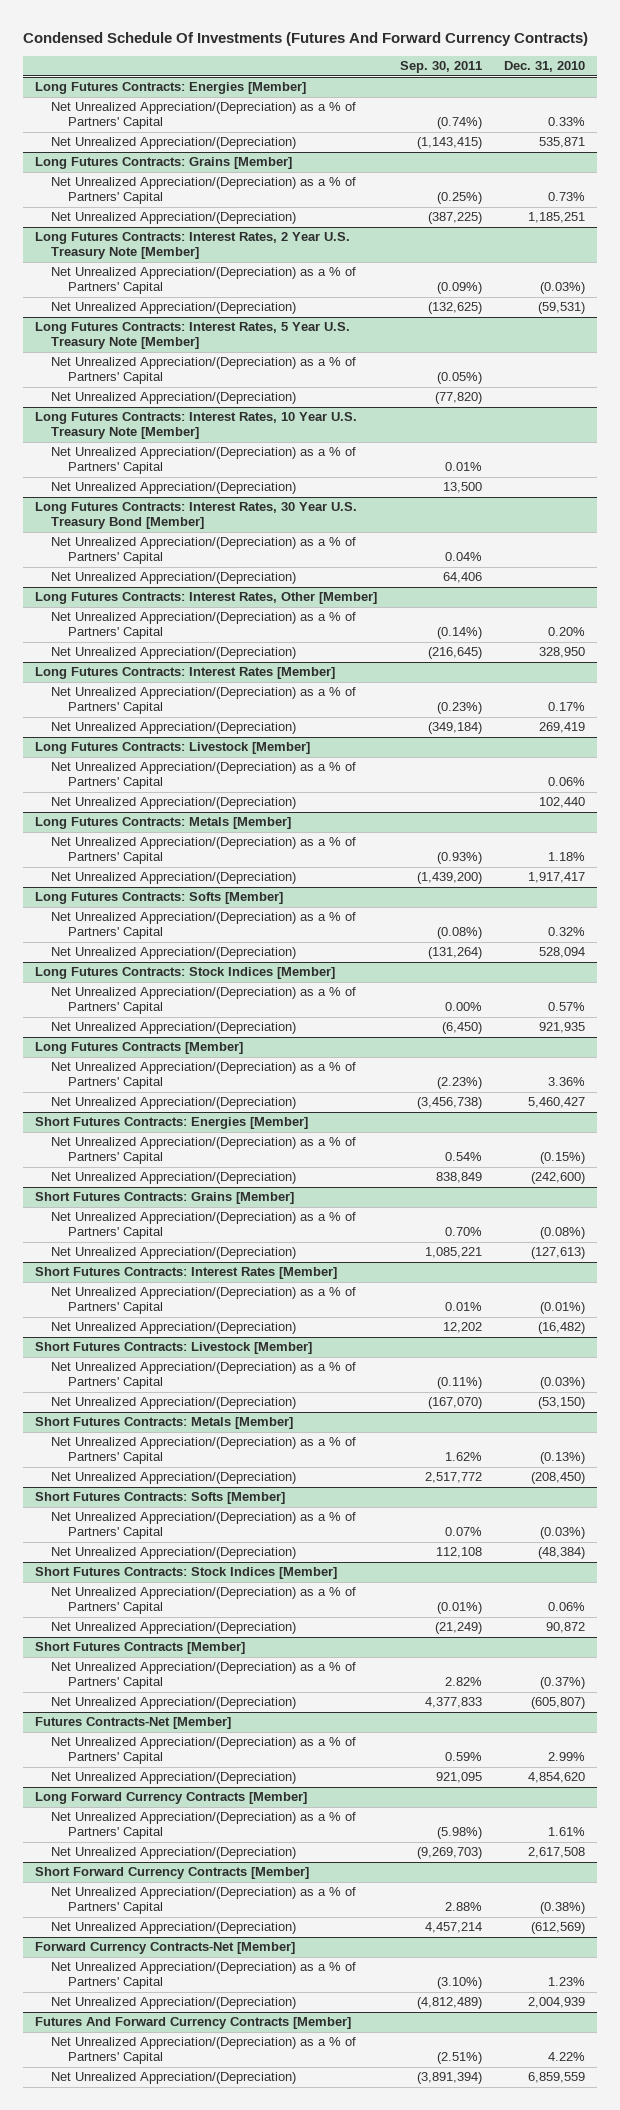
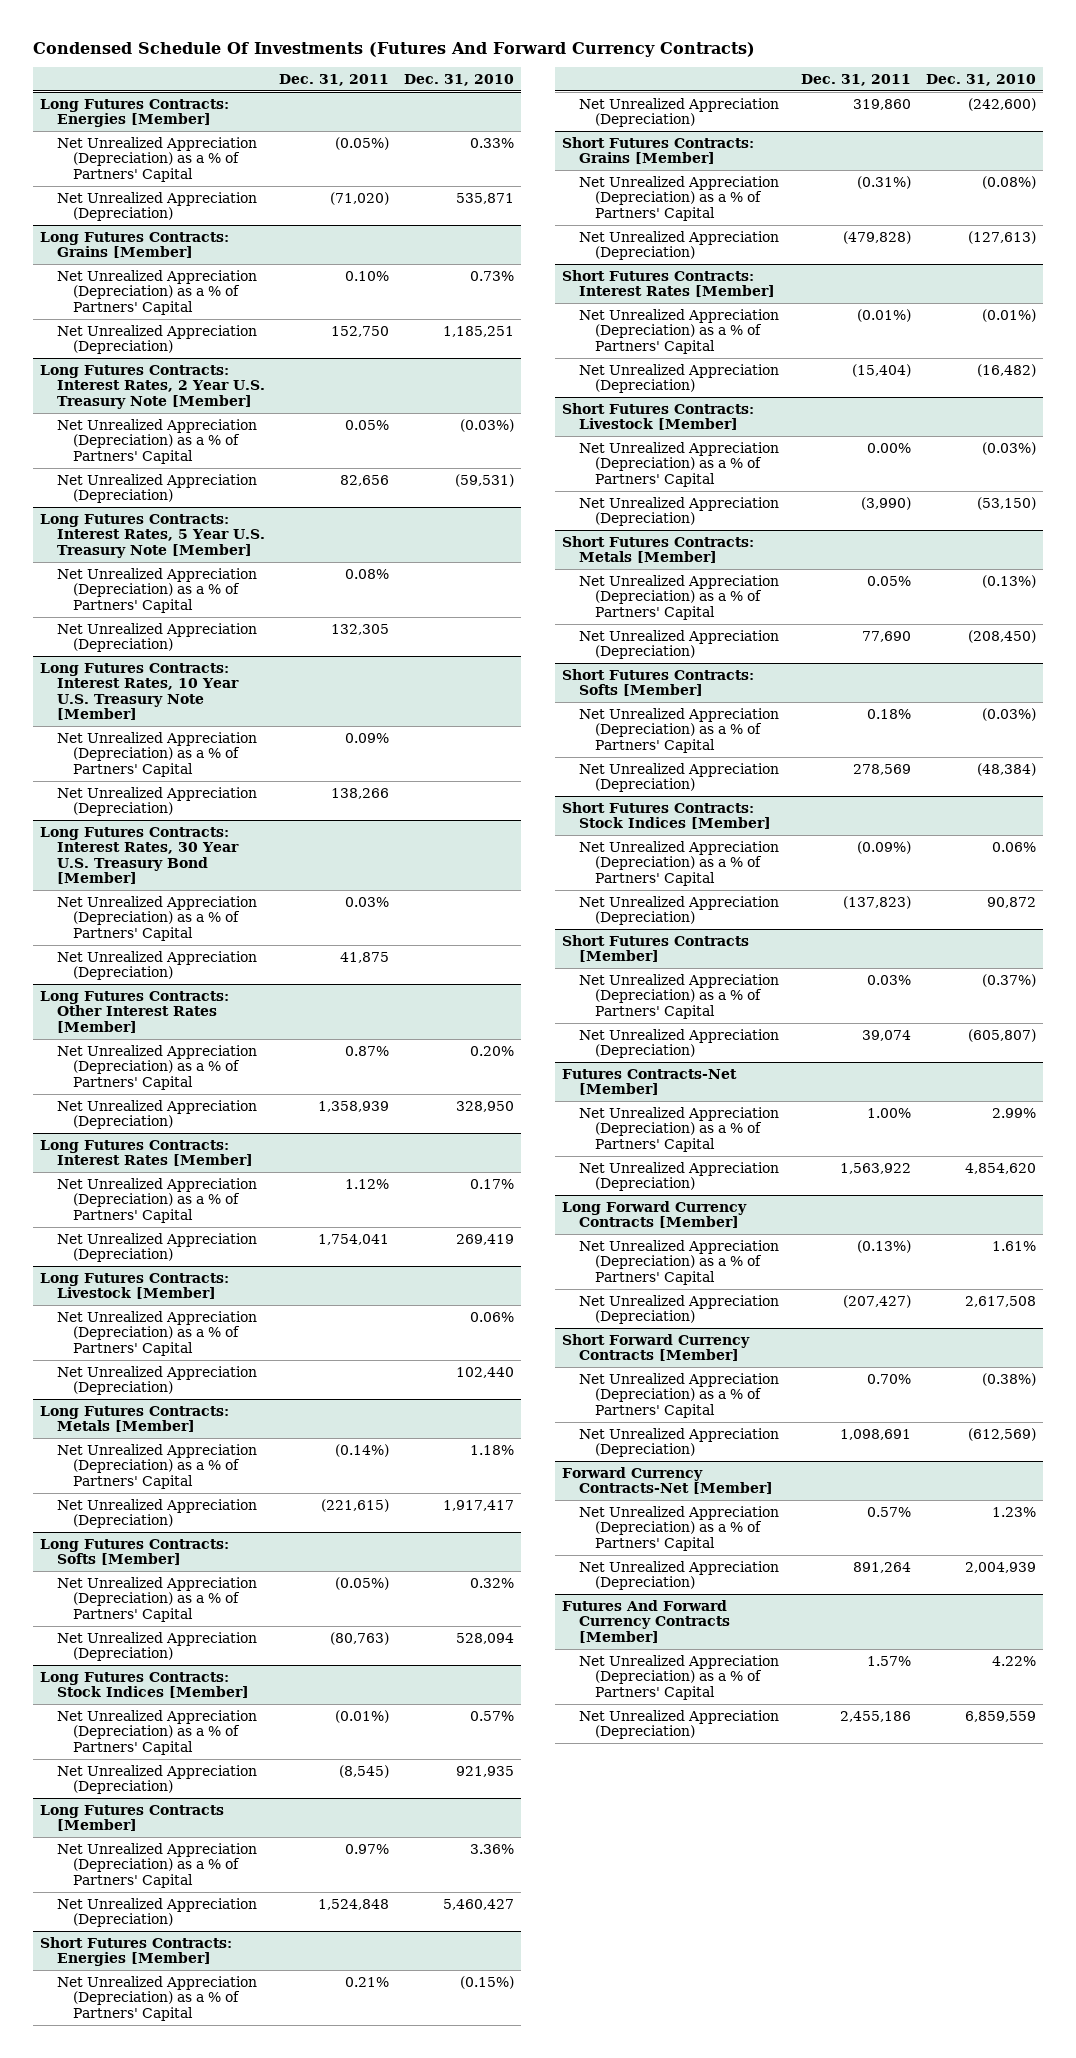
[399,61,482,74] Sep. 30, 2011 -> none
none -> [279,73,390,86] Dec. 31, 2011
[51,102,357,130] Net Unrealized Appreciation/(Depreciation) as a % of Partners' Capital -> [56,136,257,182] Net Unrealized Appreciation (Depreciation) as a % of Partners' Capital
[51,137,297,150] Net Unrealized Appreciation/(Depreciation) -> [56,191,257,222] Net Unrealized Appreciation (Depreciation)
[51,177,357,205] Net Unrealized Appreciation/(Depreciation) as a % of Partners' Capital -> [56,269,257,315] Net Unrealized Appreciation (Depreciation) as a % of Partners' Capital
[51,212,297,225] Net Unrealized Appreciation/(Depreciation) -> [56,324,257,355] Net Unrealized Appreciation (Depreciation)
[51,267,357,295] Net Unrealized Appreciation/(Depreciation) as a % of Partners' Capital -> [56,418,257,464] Net Unrealized Appreciation (Depreciation) as a % of Partners' Capital
[51,302,297,315] Net Unrealized Appreciation/(Depreciation) -> [56,473,257,504] Net Unrealized Appreciation (Depreciation)
[51,357,357,385] Net Unrealized Appreciation/(Depreciation) as a % of Partners' Capital -> [56,567,257,613] Net Unrealized Appreciation (Depreciation) as a % of Partners' Capital
[51,392,297,405] Net Unrealized Appreciation/(Depreciation) -> [56,622,257,653] Net Unrealized Appreciation (Depreciation)
[51,447,357,475] Net Unrealized Appreciation/(Depreciation) as a % of Partners' Capital -> [56,731,257,777] Net Unrealized Appreciation (Depreciation) as a % of Partners' Capital
[51,482,297,495] Net Unrealized Appreciation/(Depreciation) -> [56,786,257,817] Net Unrealized Appreciation (Depreciation)
[51,537,357,565] Net Unrealized Appreciation/(Depreciation) as a % of Partners' Capital -> [56,895,257,941] Net Unrealized Appreciation (Depreciation) as a % of Partners' Capital
[51,572,297,585] Net Unrealized Appreciation/(Depreciation) -> [56,950,257,981] Net Unrealized Appreciation (Depreciation)
[34,592,377,605] Long Futures Contracts: Interest Rates, Other [Member] -> [40,990,230,1033] Long Futures Contracts: Other Interest Rates [Member]
[51,612,357,640] Net Unrealized Appreciation/(Depreciation) as a % of Partners' Capital -> [56,1044,257,1090] Net Unrealized Appreciation (Depreciation) as a % of Partners' Capital
[51,647,297,660] Net Unrealized Appreciation/(Depreciation) -> [56,1099,257,1130] Net Unrealized Appreciation (Depreciation)
[51,687,357,715] Net Unrealized Appreciation/(Depreciation) as a % of Partners' Capital -> [56,1177,257,1223] Net Unrealized Appreciation (Depreciation) as a % of Partners' Capital
[51,722,297,735] Net Unrealized Appreciation/(Depreciation) -> [56,1232,257,1263] Net Unrealized Appreciation (Depreciation)
[51,762,357,790] Net Unrealized Appreciation/(Depreciation) as a % of Partners' Capital -> [56,1310,257,1356] Net Unrealized Appreciation (Depreciation) as a % of Partners' Capital
[51,797,297,810] Net Unrealized Appreciation/(Depreciation) -> [56,1365,257,1396] Net Unrealized Appreciation (Depreciation)
[51,837,357,865] Net Unrealized Appreciation/(Depreciation) as a % of Partners' Capital -> [56,1443,257,1489] Net Unrealized Appreciation (Depreciation) as a % of Partners' Capital
[51,872,297,885] Net Unrealized Appreciation/(Depreciation) -> [56,1498,257,1529] Net Unrealized Appreciation (Depreciation)
[51,912,357,940] Net Unrealized Appreciation/(Depreciation) as a % of Partners' Capital -> [56,1576,257,1622] Net Unrealized Appreciation (Depreciation) as a % of Partners' Capital
[51,947,297,960] Net Unrealized Appreciation/(Depreciation) -> [56,1631,257,1662] Net Unrealized Appreciation (Depreciation)
[51,987,357,1015] Net Unrealized Appreciation/(Depreciation) as a % of Partners' Capital -> [56,1709,257,1755] Net Unrealized Appreciation (Depreciation) as a % of Partners' Capital
[51,1022,297,1035] Net Unrealized Appreciation/(Depreciation) -> [56,1764,257,1795] Net Unrealized Appreciation (Depreciation)
[51,1062,357,1090] Net Unrealized Appreciation/(Depreciation) as a % of Partners' Capital -> [56,1842,257,1888] Net Unrealized Appreciation (Depreciation) as a % of Partners' Capital
[51,1097,297,1110] Net Unrealized Appreciation/(Depreciation) -> [56,1897,257,1928] Net Unrealized Appreciation (Depreciation)
[51,1137,357,1165] Net Unrealized Appreciation/(Depreciation) as a % of Partners' Capital -> [56,1975,257,2021] Net Unrealized Appreciation (Depreciation) as a % of Partners' Capital
[51,1172,297,1185] Net Unrealized Appreciation/(Depreciation) -> [578,97,779,128] Net Unrealized Appreciation (Depreciation)
[51,1212,357,1240] Net Unrealized Appreciation/(Depreciation) as a % of Partners' Capital -> [578,175,779,221] Net Unrealized Appreciation (Depreciation) as a % of Partners' Capital
[51,1247,297,1260] Net Unrealized Appreciation/(Depreciation) -> [578,230,779,261] Net Unrealized Appreciation (Depreciation)
[51,1287,357,1315] Net Unrealized Appreciation/(Depreciation) as a % of Partners' Capital -> [578,308,779,354] Net Unrealized Appreciation (Depreciation) as a % of Partners' Capital
[51,1322,297,1335] Net Unrealized Appreciation/(Depreciation) -> [578,363,779,394] Net Unrealized Appreciation (Depreciation)
[51,1362,357,1390] Net Unrealized Appreciation/(Depreciation) as a % of Partners' Capital -> [578,441,779,487] Net Unrealized Appreciation (Depreciation) as a % of Partners' Capital
[51,1397,297,1410] Net Unrealized Appreciation/(Depreciation) -> [578,496,779,527] Net Unrealized Appreciation (Depreciation)
[51,1437,357,1465] Net Unrealized Appreciation/(Depreciation) as a % of Partners' Capital -> [578,574,779,620] Net Unrealized Appreciation (Depreciation) as a % of Partners' Capital
[51,1472,297,1485] Net Unrealized Appreciation/(Depreciation) -> [578,629,779,660] Net Unrealized Appreciation (Depreciation)
[51,1512,357,1540] Net Unrealized Appreciation/(Depreciation) as a % of Partners' Capital -> [578,707,779,753] Net Unrealized Appreciation (Depreciation) as a % of Partners' Capital
[51,1547,297,1560] Net Unrealized Appreciation/(Depreciation) -> [578,762,779,793] Net Unrealized Appreciation (Depreciation)
[51,1587,357,1615] Net Unrealized Appreciation/(Depreciation) as a % of Partners' Capital -> [578,840,779,886] Net Unrealized Appreciation (Depreciation) as a % of Partners' Capital
[51,1622,297,1635] Net Unrealized Appreciation/(Depreciation) -> [578,895,779,926] Net Unrealized Appreciation (Depreciation)
[51,1662,357,1690] Net Unrealized Appreciation/(Depreciation) as a % of Partners' Capital -> [578,973,779,1019] Net Unrealized Appreciation (Depreciation) as a % of Partners' Capital
[51,1697,297,1710] Net Unrealized Appreciation/(Depreciation) -> [578,1028,779,1059] Net Unrealized Appreciation (Depreciation)
[51,1737,357,1765] Net Unrealized Appreciation/(Depreciation) as a % of Partners' Capital -> [578,1106,779,1152] Net Unrealized Appreciation (Depreciation) as a % of Partners' Capital
[51,1772,297,1785] Net Unrealized Appreciation/(Depreciation) -> [578,1161,779,1192] Net Unrealized Appreciation (Depreciation)
[51,1812,357,1840] Net Unrealized Appreciation/(Depreciation) as a % of Partners' Capital -> [578,1239,779,1285] Net Unrealized Appreciation (Depreciation) as a % of Partners' Capital
[51,1847,297,1860] Net Unrealized Appreciation/(Depreciation) -> [578,1294,779,1325] Net Unrealized Appreciation (Depreciation)
[51,1887,357,1915] Net Unrealized Appreciation/(Depreciation) as a % of Partners' Capital -> [578,1372,779,1418] Net Unrealized Appreciation (Depreciation) as a % of Partners' Capital
[51,1922,297,1935] Net Unrealized Appreciation/(Depreciation) -> [578,1427,779,1458] Net Unrealized Appreciation (Depreciation)
[51,1962,357,1990] Net Unrealized Appreciation/(Depreciation) as a % of Partners' Capital -> [578,1505,779,1551] Net Unrealized Appreciation (Depreciation) as a % of Partners' Capital
[51,1997,297,2010] Net Unrealized Appreciation/(Depreciation) -> [578,1560,779,1591] Net Unrealized Appreciation (Depreciation)
[51,2037,357,2065] Net Unrealized Appreciation/(Depreciation) as a % of Partners' Capital -> [578,1654,779,1700] Net Unrealized Appreciation (Depreciation) as a % of Partners' Capital
[51,2072,297,2085] Net Unrealized Appreciation/(Depreciation) -> [578,1709,779,1740] Net Unrealized Appreciation (Depreciation)

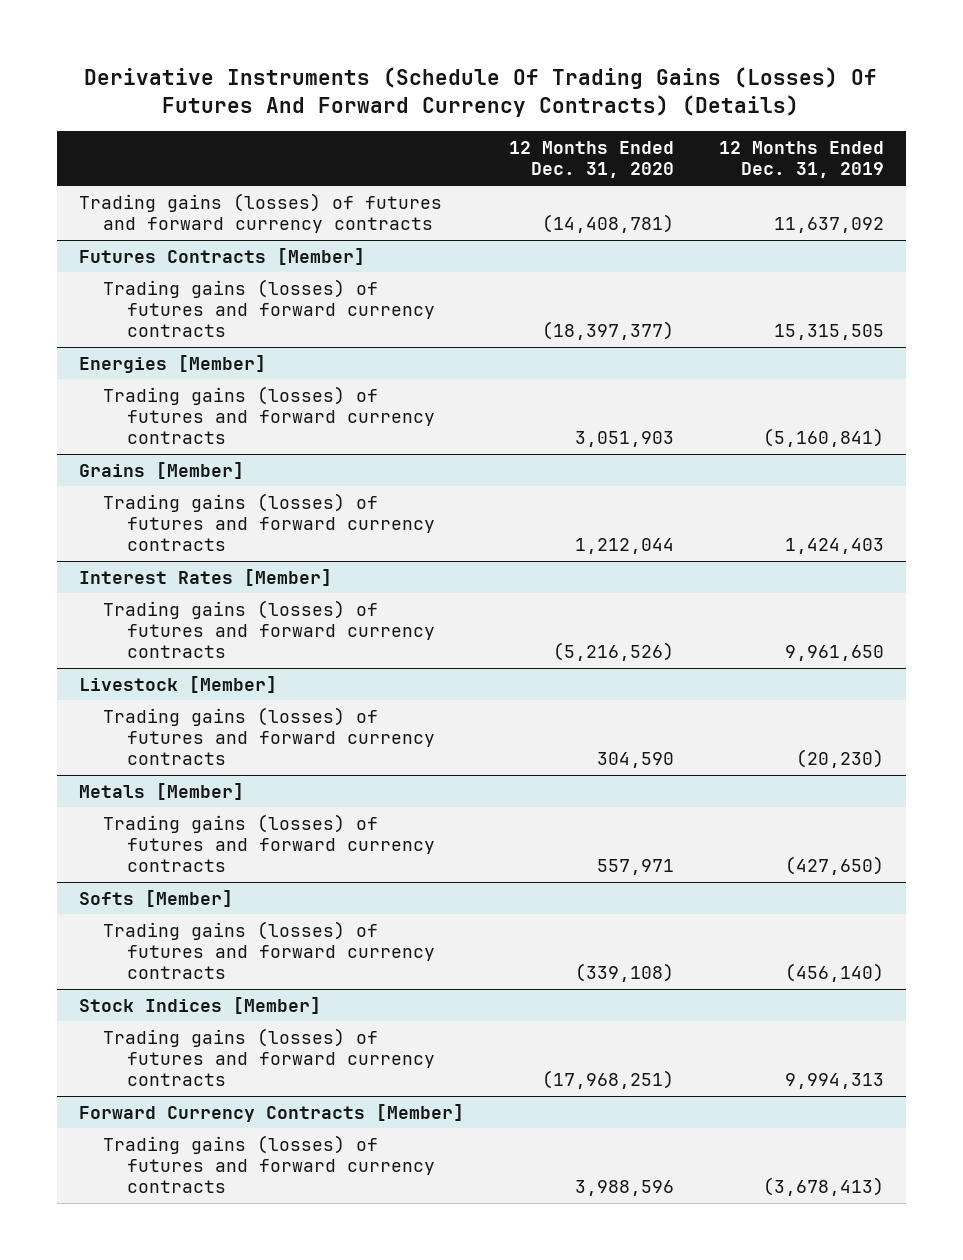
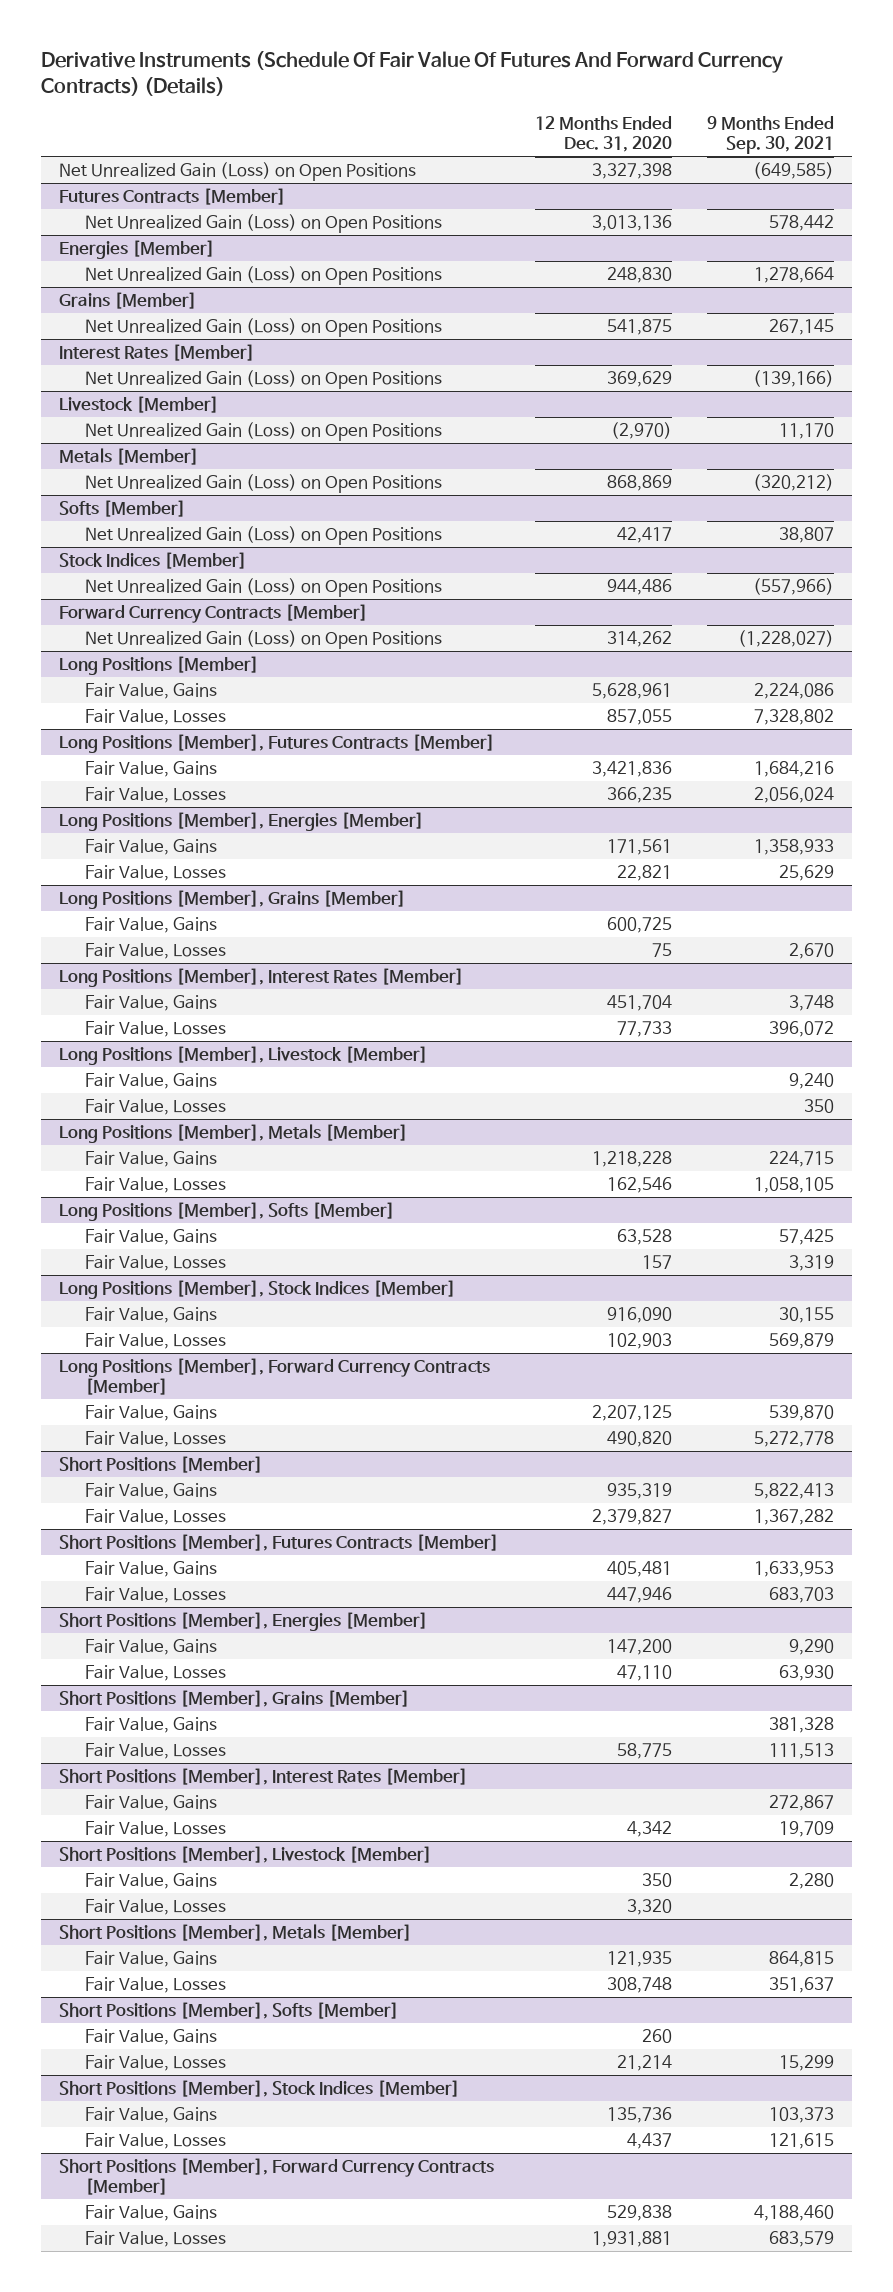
[84,66,878,118] Derivative Instruments (Schedule Of Trading Gains (Losses) Of Futures And Forward Currency Contracts) (Details) -> [40,51,783,97] Derivative Instruments (Schedule Of Fair Value Of Futures And Forward Currency Contracts) (Details)
[718,141,884,179] 12 Months Ended Dec. 31, 2019 -> none
none -> [707,116,835,155] 9 Months Ended Sep. 30, 2021
[78,192,442,234] Trading gains (losses) of futures and forward currency contracts -> none
none -> [58,162,416,182] Net Unrealized Gain (Loss) on Open Positions
[103,278,436,338] Trading gains (losses) of futures and forward currency contracts -> none
none -> [85,214,443,234] Net Unrealized Gain (Loss) on Open Positions
[103,385,436,445] Trading gains (losses) of futures and forward currency contracts -> none
none -> [85,266,443,286] Net Unrealized Gain (Loss) on Open Positions
[103,492,436,552] Trading gains (losses) of futures and forward currency contracts -> none
none -> [85,318,443,338] Net Unrealized Gain (Loss) on Open Positions
[103,599,436,659] Trading gains (losses) of futures and forward currency contracts -> none
none -> [85,370,443,390] Net Unrealized Gain (Loss) on Open Positions
[103,706,436,766] Trading gains (losses) of futures and forward currency contracts -> none
none -> [85,422,443,442] Net Unrealized Gain (Loss) on Open Positions
[103,813,436,873] Trading gains (losses) of futures and forward currency contracts -> none
none -> [85,474,443,494] Net Unrealized Gain (Loss) on Open Positions
[103,920,436,980] Trading gains (losses) of futures and forward currency contracts -> none
none -> [85,526,443,546] Net Unrealized Gain (Loss) on Open Positions
[103,1027,436,1087] Trading gains (losses) of futures and forward currency contracts -> none
none -> [85,578,443,598] Net Unrealized Gain (Loss) on Open Positions
[103,1134,436,1194] Trading gains (losses) of futures and forward currency contracts -> none
none -> [85,630,443,650] Net Unrealized Gain (Loss) on Open Positions
none -> [58,656,259,676] Long Positions [Member]
none -> [85,683,218,700] Fair Value, Gains
none -> [85,709,227,726] Fair Value, Losses
none -> [58,734,495,754] Long Positions [Member], Futures Contracts [Member]
none -> [85,761,218,778] Fair Value, Gains
none -> [85,787,227,804] Fair Value, Losses
none -> [58,812,424,832] Long Positions [Member], Energies [Member]
none -> [85,839,218,856] Fair Value, Gains
none -> [85,865,227,882] Fair Value, Losses
none -> [58,890,406,910] Long Positions [Member], Grains [Member]
none -> [85,917,218,934] Fair Value, Gains
none -> [85,943,227,960] Fair Value, Losses
none -> [58,968,464,988] Long Positions [Member], Interest Rates [Member]
none -> [85,995,218,1012] Fair Value, Gains
none -> [85,1021,227,1038] Fair Value, Losses
none -> [58,1046,428,1066] Long Positions [Member], Livestock [Member]
none -> [85,1073,218,1090] Fair Value, Gains
none -> [85,1099,227,1116] Fair Value, Losses
none -> [58,1124,408,1144] Long Positions [Member], Metals [Member]
none -> [85,1151,218,1168] Fair Value, Gains
none -> [85,1177,227,1194] Fair Value, Losses
none -> [58,1202,395,1222] Long Positions [Member], Softs [Member]
none -> [85,1229,218,1246] Fair Value, Gains
none -> [85,1255,227,1272] Fair Value, Losses
none -> [58,1280,456,1300] Long Positions [Member], Stock Indices [Member]
none -> [85,1307,218,1324] Fair Value, Gains
none -> [85,1333,227,1350] Fair Value, Losses
none -> [58,1358,490,1396] Long Positions [Member], Forward Currency Contracts [Member]
none -> [85,1405,218,1422] Fair Value, Gains
none -> [85,1431,227,1448] Fair Value, Losses
none -> [58,1456,263,1474] Short Positions [Member]
none -> [85,1483,218,1500] Fair Value, Gains
none -> [85,1509,227,1526] Fair Value, Losses
none -> [58,1534,499,1552] Short Positions [Member], Futures Contracts [Member]
none -> [85,1561,218,1578] Fair Value, Gains
none -> [85,1587,227,1604] Fair Value, Losses
none -> [58,1612,428,1632] Short Positions [Member], Energies [Member]
none -> [85,1639,218,1656] Fair Value, Gains
none -> [85,1665,227,1682] Fair Value, Losses
none -> [58,1690,410,1708] Short Positions [Member], Grains [Member]
none -> [85,1717,218,1734] Fair Value, Gains
none -> [85,1743,227,1760] Fair Value, Losses
none -> [58,1768,468,1786] Short Positions [Member], Interest Rates [Member]
none -> [85,1795,218,1812] Fair Value, Gains
none -> [85,1821,227,1838] Fair Value, Losses
none -> [58,1846,432,1864] Short Positions [Member], Livestock [Member]
none -> [85,1873,218,1890] Fair Value, Gains
none -> [85,1899,227,1916] Fair Value, Losses
none -> [58,1924,412,1942] Short Positions [Member], Metals [Member]
none -> [85,1951,218,1968] Fair Value, Gains
none -> [85,1977,227,1994] Fair Value, Losses
none -> [58,2002,399,2020] Short Positions [Member], Softs [Member]
none -> [85,2029,218,2046] Fair Value, Gains
none -> [85,2055,227,2072] Fair Value, Losses
none -> [58,2080,460,2098] Short Positions [Member], Stock Indices [Member]
none -> [85,2107,218,2124] Fair Value, Gains
none -> [85,2133,227,2150] Fair Value, Losses
none -> [58,2158,494,2196] Short Positions [Member], Forward Currency Contracts [Member]
none -> [85,2205,218,2222] Fair Value, Gains
none -> [85,2231,227,2248] Fair Value, Losses

